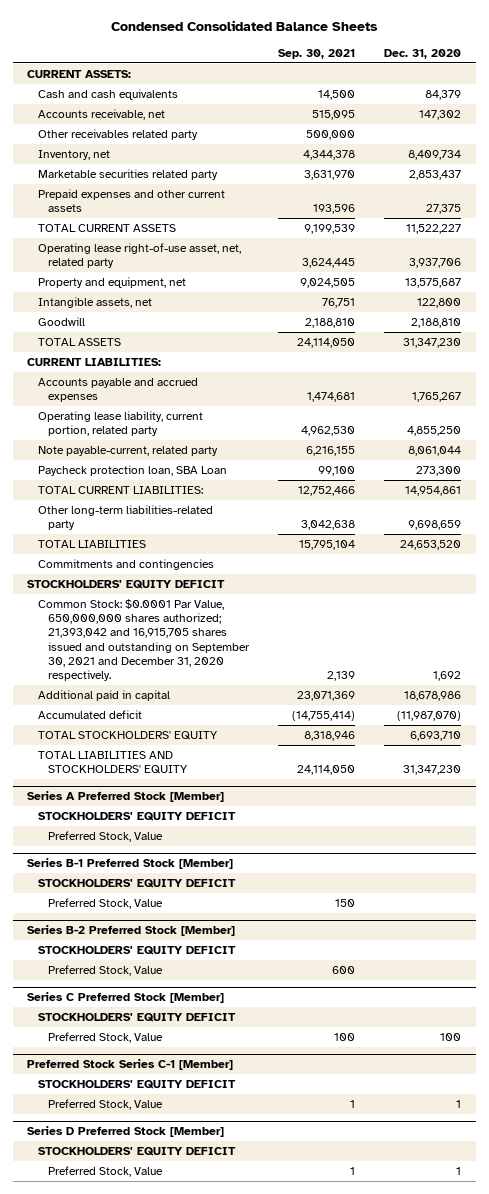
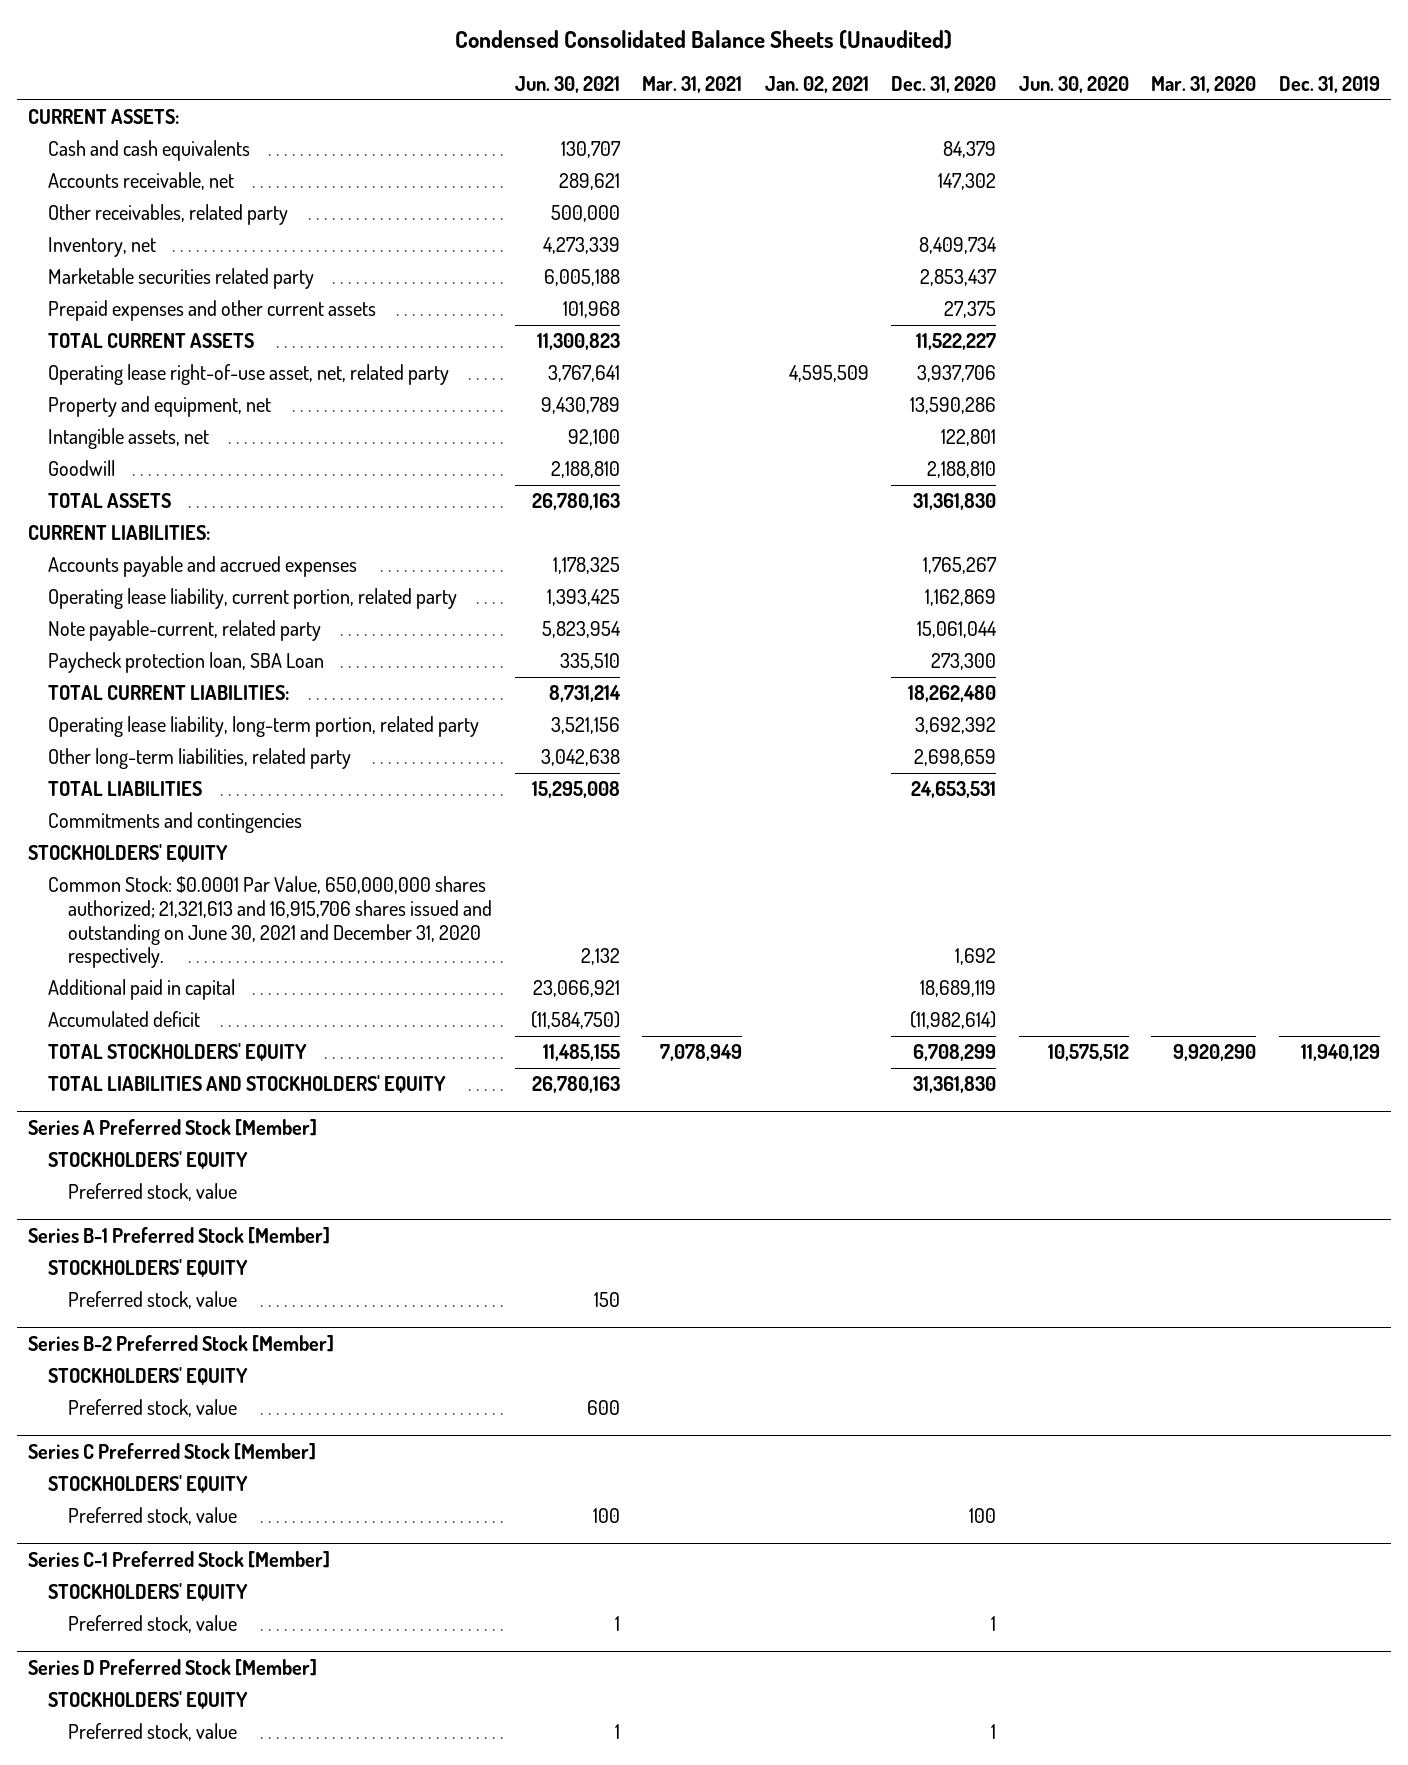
[111,20,379,32] Condensed Consolidated Balance Sheets -> [454,29,952,49] Condensed Consolidated Balance Sheets (Unaudited)
[278,48,356,59] Sep. 30, 2021 -> none
none -> [514,76,620,94] Jun. 30, 2021
none -> [642,76,743,94] Mar. 31, 2021
none -> [764,76,869,94] Jan. 02, 2021
none -> [1018,76,1129,94] Jun. 30, 2020
none -> [1151,76,1257,94] Mar. 31, 2020
none -> [1278,76,1380,94] Dec. 31, 2019
[37,128,198,140] Other receivables related party -> [48,204,289,226] Other receivables, related party
[405,277,462,288] 13,575,687 -> [910,397,997,415] 13,590,286
[417,297,462,308] 122,800 -> [941,429,997,447] 122,801
[403,337,462,348] 31,347,230 -> [913,493,997,511] 31,361,830
[407,426,462,437] 4,855,250 -> [925,589,997,607] 1,162,869
[408,445,462,456] 8,061,044 -> [917,621,998,639] 15,061,044
[405,485,462,496] 14,954,861 -> [908,685,997,703] 18,262,480
none -> [48,716,480,738] Operating lease liability, long-term portion, related party
[37,504,213,531] Other long-term liabilities-related party -> [48,748,352,770] Other long-term liabilities, related party
[408,520,462,531] 9,698,659 -> [914,749,997,767] 2,698,659
[400,539,462,550] 24,653,520 -> [911,781,997,799] 24,653,531
[27,579,226,589] STOCKHOLDERS' EQUITY DEFICIT -> [27,844,228,863] STOCKHOLDERS' EQUITY
[37,598,250,681] Common Stock: $0.0001 Par Value, 650,000,000 shares authorized; 21,393,042 and 16,915,705 shares issued and outstanding on September 30, 2021 and December 31, 2020 respectively. -> [48,876,493,969] Common Stock: $0.0001 Par Value, 650,000,000 shares authorized; 21,321,613 and 16,915,706 shares issued and outstanding on June 30, 2021 and December 31, 2020 respectively.
[404,690,462,701] 18,678,986 -> [920,980,997,998] 18,689,119
[397,710,462,721] (11,987,070) -> [910,1011,997,1030] (11,982,614)
[410,730,462,741] 6,693,710 -> [913,1044,997,1062] 6,708,299
[403,765,462,776] 31,347,230 -> [913,1076,997,1094] 31,361,830
[37,811,236,821] STOCKHOLDERS' EQUITY DEFICIT -> [48,1151,249,1170] STOCKHOLDERS' EQUITY
[47,830,163,842] Preferred Stock, Value -> [68,1183,238,1202] Preferred stock, value
[37,878,236,888] STOCKHOLDERS' EQUITY DEFICIT -> [48,1259,249,1278] STOCKHOLDERS' EQUITY
[47,897,163,909] Preferred Stock, Value -> [68,1291,238,1310] Preferred stock, value
[37,945,236,955] STOCKHOLDERS' EQUITY DEFICIT -> [48,1367,249,1386] STOCKHOLDERS' EQUITY
[47,964,163,976] Preferred Stock, Value -> [68,1399,238,1418] Preferred stock, value
[37,1012,236,1022] STOCKHOLDERS' EQUITY DEFICIT -> [48,1475,249,1494] STOCKHOLDERS' EQUITY
[47,1031,163,1043] Preferred Stock, Value -> [68,1507,238,1526] Preferred stock, value
[27,1059,234,1071] Preferred Stock Series C-1 [Member] -> [27,1551,330,1569] Series C-1 Preferred Stock [Member]
[37,1079,236,1089] STOCKHOLDERS' EQUITY DEFICIT -> [48,1583,249,1602] STOCKHOLDERS' EQUITY
[47,1098,163,1110] Preferred Stock, Value -> [68,1615,238,1634] Preferred stock, value
[37,1146,236,1156] STOCKHOLDERS' EQUITY DEFICIT -> [48,1691,249,1710] STOCKHOLDERS' EQUITY
[47,1165,163,1177] Preferred Stock, Value -> [68,1723,238,1742] Preferred stock, value

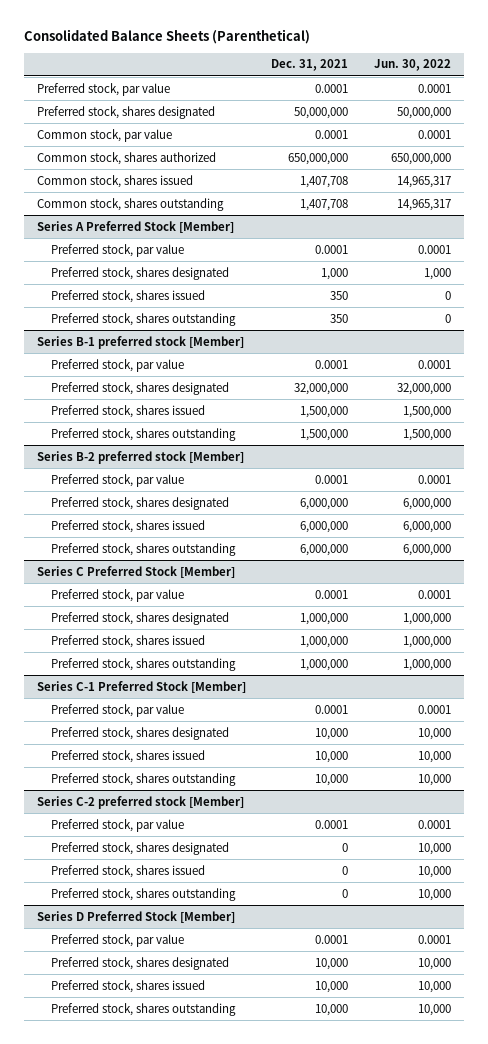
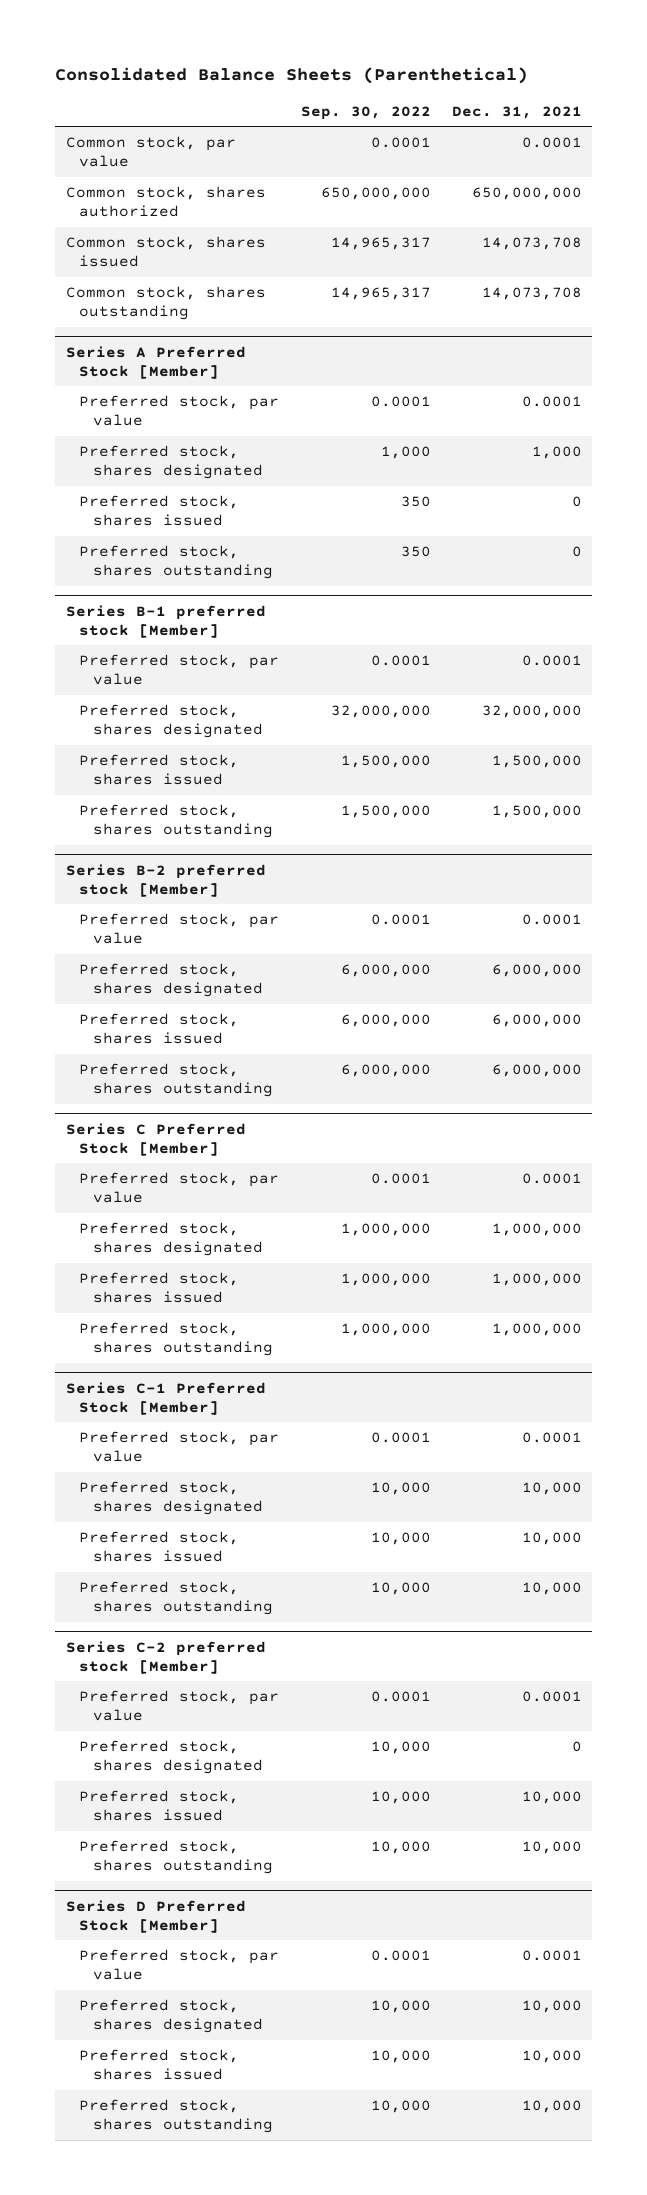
[373,59,451,72] Jun. 30, 2022 -> none
none -> [300,105,431,120] Sep. 30, 2022
[36,82,170,96] Preferred stock, par value -> none
[36,105,215,119] Preferred stock, shares designated -> none
[300,175,349,188] 1,407,708 -> [481,236,582,250] 14,073,708
[300,198,349,211] 1,407,708 -> [481,286,582,300] 14,073,708
[330,290,349,300] 350 -> [571,495,582,507] 0
[330,313,349,323] 350 -> [571,545,582,557] 0
[342,865,349,875] 0 -> [521,1790,582,1804] 10,000
[342,888,349,898] 0 -> [521,1840,582,1854] 10,000

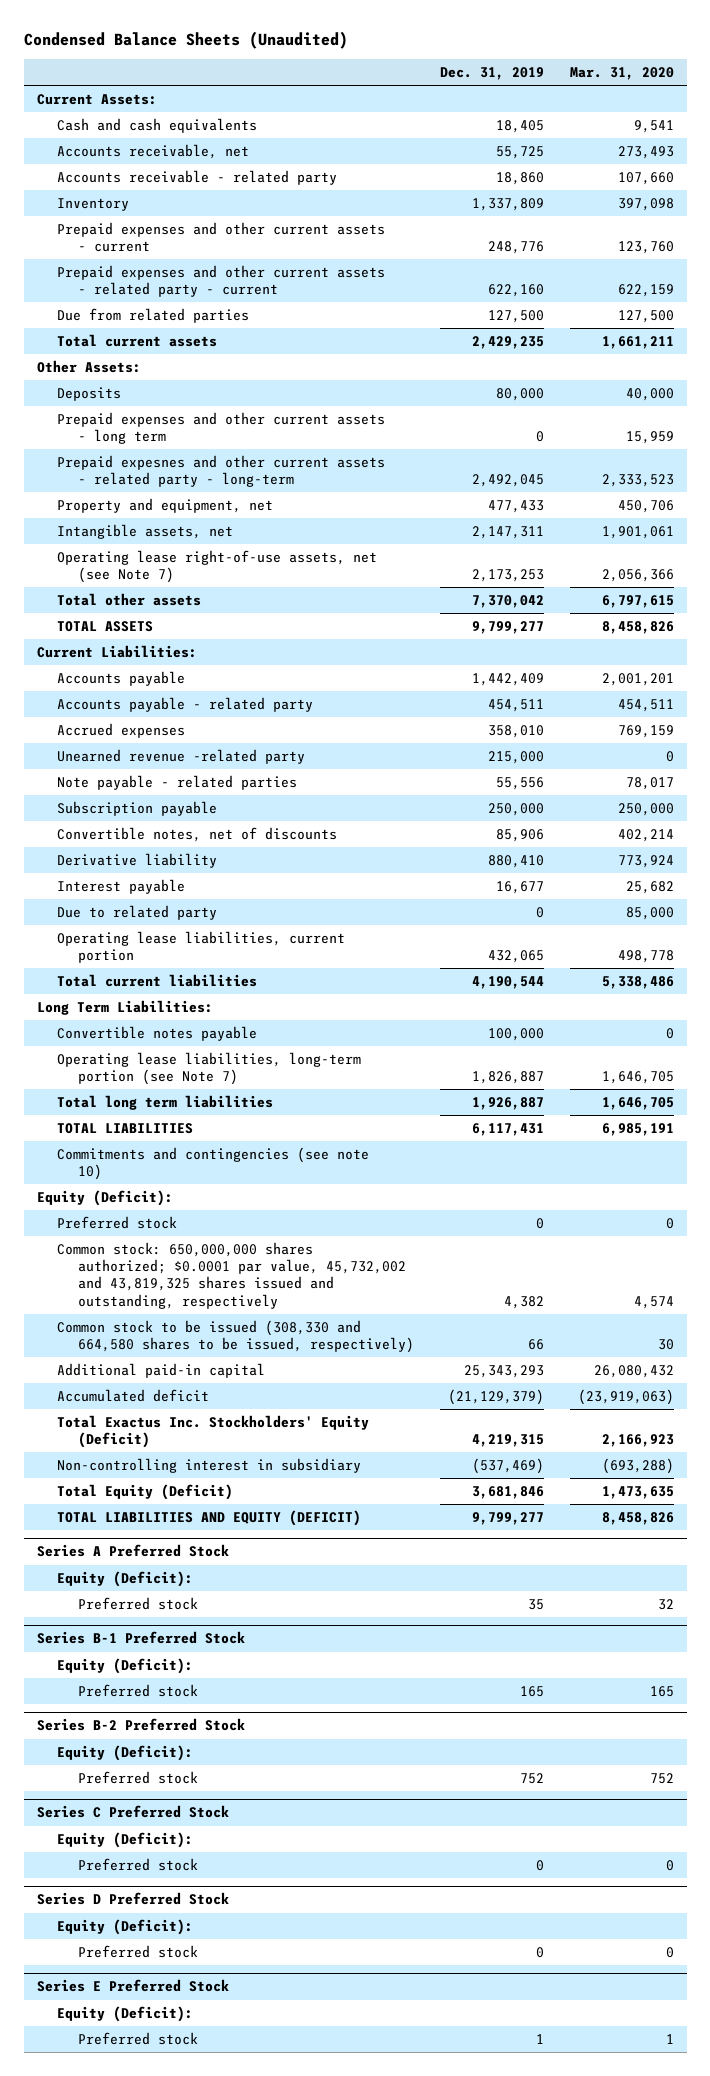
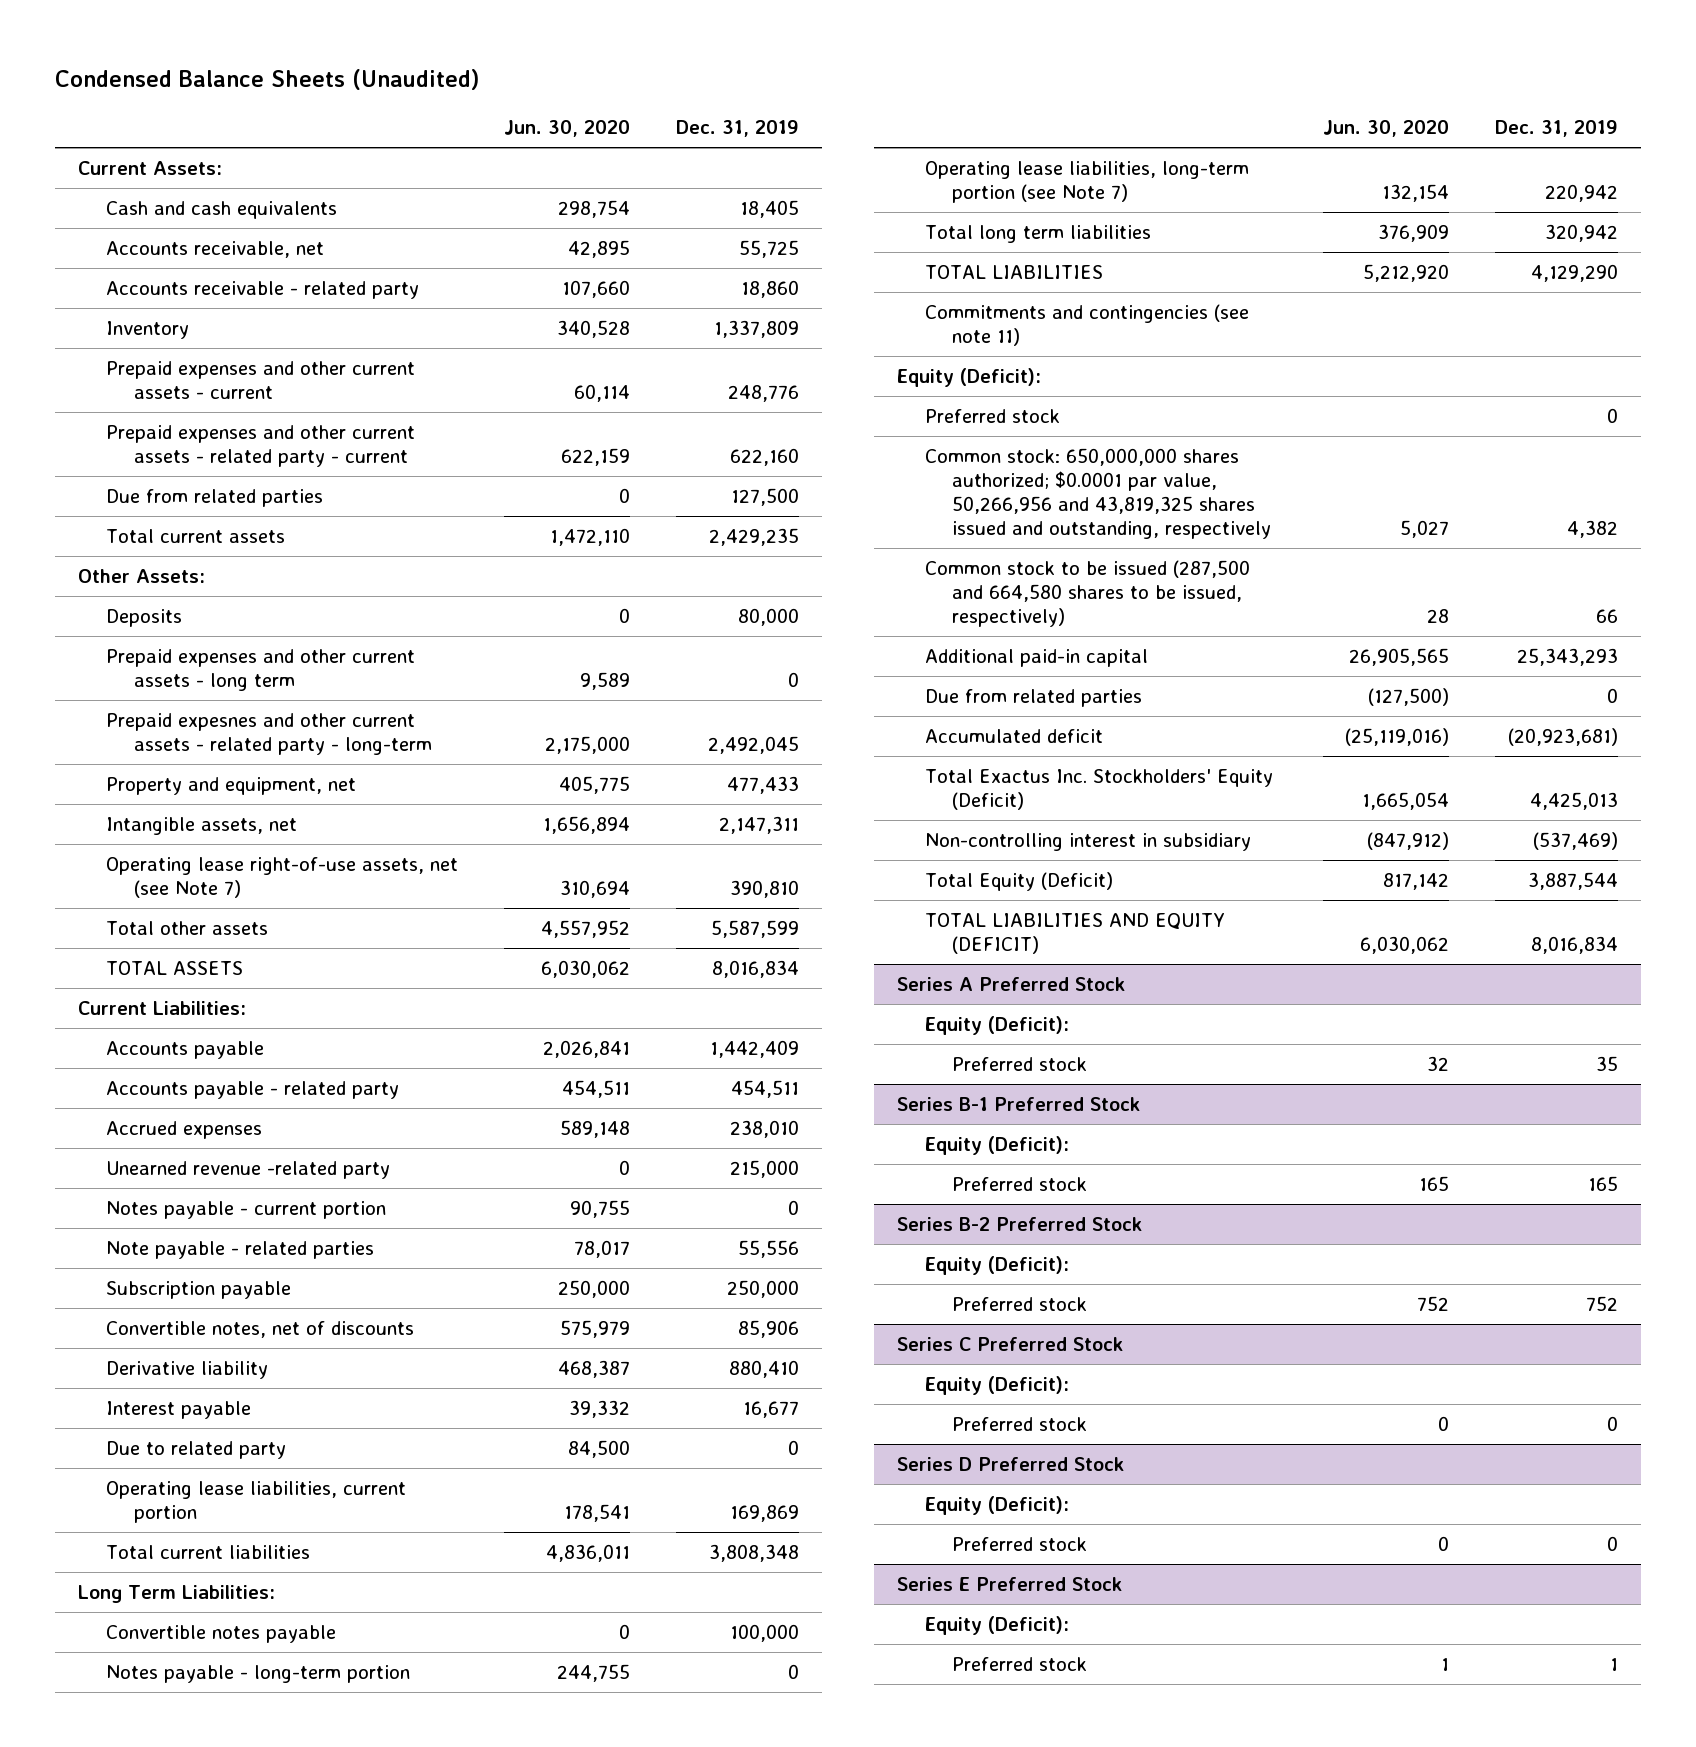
[569,67,674,81] Mar. 31, 2020 -> none
none -> [503,120,630,138] Jun. 30, 2020
[472,569,545,583] 2,173,253 -> [730,880,800,899] 390,810
[472,594,545,608] 7,370,042 -> [711,919,800,938] 5,587,599
[472,620,545,634] 9,799,277 -> [712,959,800,978] 8,016,834
[488,724,545,738] 358,010 -> [730,1119,800,1138] 238,010
none -> [105,1200,386,1219] Notes payable - current portion
[488,950,545,964] 432,065 -> [730,1505,800,1523] 169,869
[472,975,545,989] 4,190,544 -> [709,1543,800,1562] 3,808,348
none -> [105,1664,410,1683] Notes payable - long-term portion
[472,1071,545,1085] 1,826,887 -> [1544,184,1618,203] 220,942
[472,1096,545,1110] 1,926,887 -> [1544,223,1618,242] 320,942
[472,1122,545,1136] 6,117,431 -> [1530,263,1618,282] 4,129,290
[57,1146,370,1181] Commitments and contingencies (see note 10) -> [924,303,1249,347] Commitments and contingencies (see note 11)
[57,1241,407,1309] Common stock: 650,000,000 shares authorized; $0.0001 par value, 45,732,002 and 43,819,325 shares issued and outstanding, respectively -> [924,447,1272,540] Common stock: 650,000,000 shares authorized; $0.0001 par value, 50,266,956 and 43,819,325 shares issued and outstanding, respectively
[57,1319,415,1354] Common stock to be issued (308,330 and 664,580 shares to be issued, respectively) -> [924,559,1250,628] Common stock to be issued (287,500 and 664,580 shares to be issued, respectively)
none -> [924,688,1142,707] Due from related parties
[448,1388,545,1405] (21,129,379) -> [1507,727,1618,746] (20,923,681)
[472,1434,545,1448] 4,219,315 -> [1529,792,1618,811] 4,425,013
[472,1485,545,1499] 3,681,846 -> [1527,871,1618,890] 3,887,544
[472,1511,545,1525] 9,799,277 -> [1530,936,1618,955] 8,016,834

